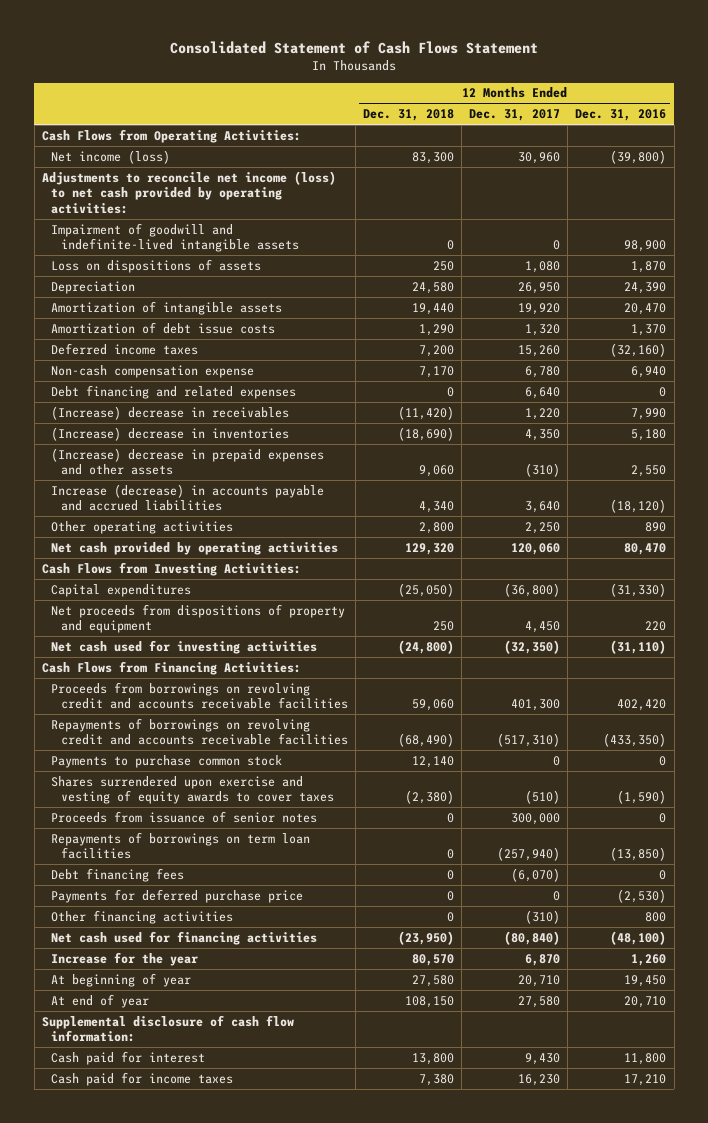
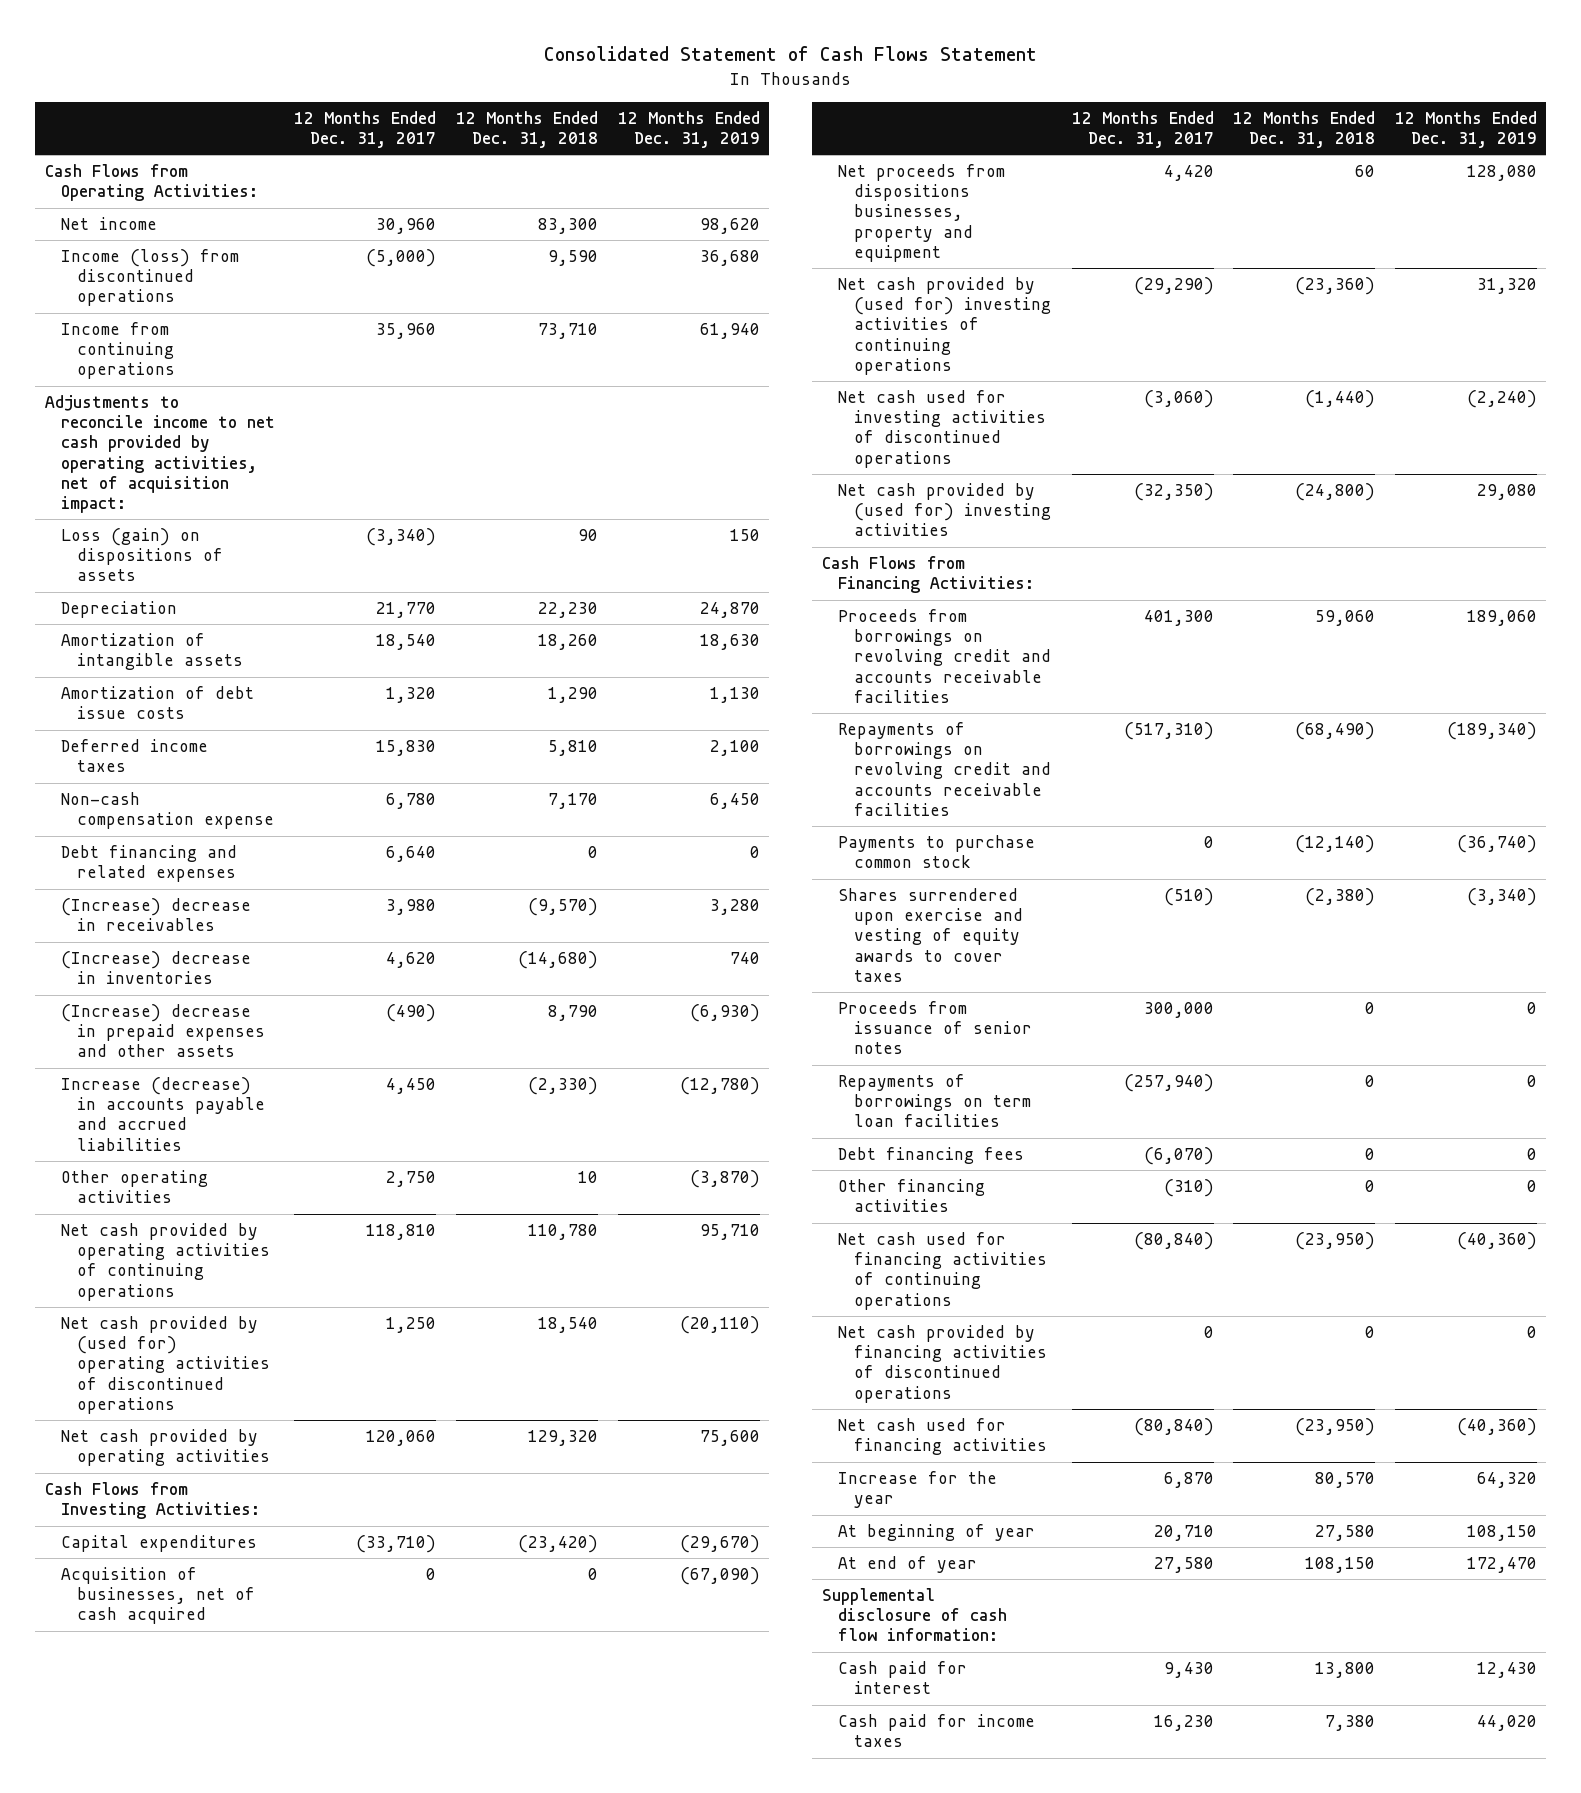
[575,109,667,122] Dec. 31, 2016 -> none
none -> [617,110,760,148] 12 Months Ended Dec. 31, 2019
[51,222,299,253] Impairment of goodwill and indefinite-lived intangible assets -> none
[51,149,171,164] Net income (loss) -> [60,217,157,231] Net income
none -> [60,249,239,307] Income (loss) from discontinued operations
none -> [60,322,176,380] Income from continuing operations
[41,170,336,214] Adjustments to reconcile net income (loss) to net cash provided by operating activities: -> [44,395,275,513] Adjustments to reconcile income to net cash provided by operating activities, net of acquisition impact:
[51,258,262,273] Loss on dispositions of assets -> [60,528,224,582] Loss (gain) on dispositions of assets
[432,260,454,271] 250 -> [578,529,599,542] 90
[525,260,561,273] 1,080 -> [366,528,437,547] (3,340)
[411,281,454,294] 24,580 -> [538,602,599,619] 22,230
[518,281,561,294] 26,950 -> [376,602,437,619] 21,770
[411,302,454,315] 19,440 -> [538,634,599,651] 18,260
[518,302,561,315] 19,920 -> [376,634,437,651] 18,540
[418,344,454,357] 7,200 -> [548,740,599,757] 5,810
[518,344,561,357] 15,260 -> [376,740,437,757] 15,830
[397,405,454,420] (11,420) -> [528,898,599,917] (9,570)
[525,407,561,420] 1,220 -> [386,899,437,916] 3,980
[397,426,454,441] (18,690) -> [518,951,599,970] (14,680)
[525,428,561,441] 4,350 -> [386,952,437,969] 4,620
[418,465,454,478] 9,060 -> [548,1005,599,1022] 8,790
[525,463,561,478] (310) -> [386,1004,437,1023] (490)
[418,501,454,514] 4,340 -> [528,1077,599,1096] (2,330)
[525,501,561,514] 3,640 -> [386,1078,437,1095] 4,450
[418,521,454,534] 2,800 -> [578,1171,599,1184] 10
[525,521,561,534] 2,250 -> [386,1171,437,1188] 2,750
none -> [60,1223,271,1301] Net cash provided by operating activities of continuing operations
none -> [60,1316,271,1414] Net cash provided by (used for) operating activities of discontinued operations
[397,582,454,597] (25,050) -> [518,1535,599,1554] (23,420)
[504,582,561,597] (36,800) -> [356,1535,437,1554] (33,710)
none -> [60,1567,256,1625] Acquisition of businesses, net of cash acquired
[51,603,346,634] Net proceeds from dispositions of property and equipment -> [838,164,1006,262] Net proceeds from dispositions businesses, property and equipment
[432,621,454,632] 250 -> [1355,165,1376,178] 60
[525,621,561,634] 4,450 -> [1163,165,1214,182] 4,420
none -> [838,277,1052,375] Net cash provided by (used for) investing activities of continuing operations
none -> [838,390,1047,468] Net cash used for investing activities of discontinued operations
[51,639,318,654] Net cash used for investing activities -> [838,483,1052,537] Net cash provided by (used for) investing activities
[411,755,454,768] 12,140 -> [1295,835,1376,854] (12,140)
[51,888,304,903] Payments for deferred purchase price -> none
none -> [838,1232,1048,1310] Net cash used for financing activities of continuing operations
none -> [838,1325,1048,1403] Net cash provided by financing activities of discontinued operations

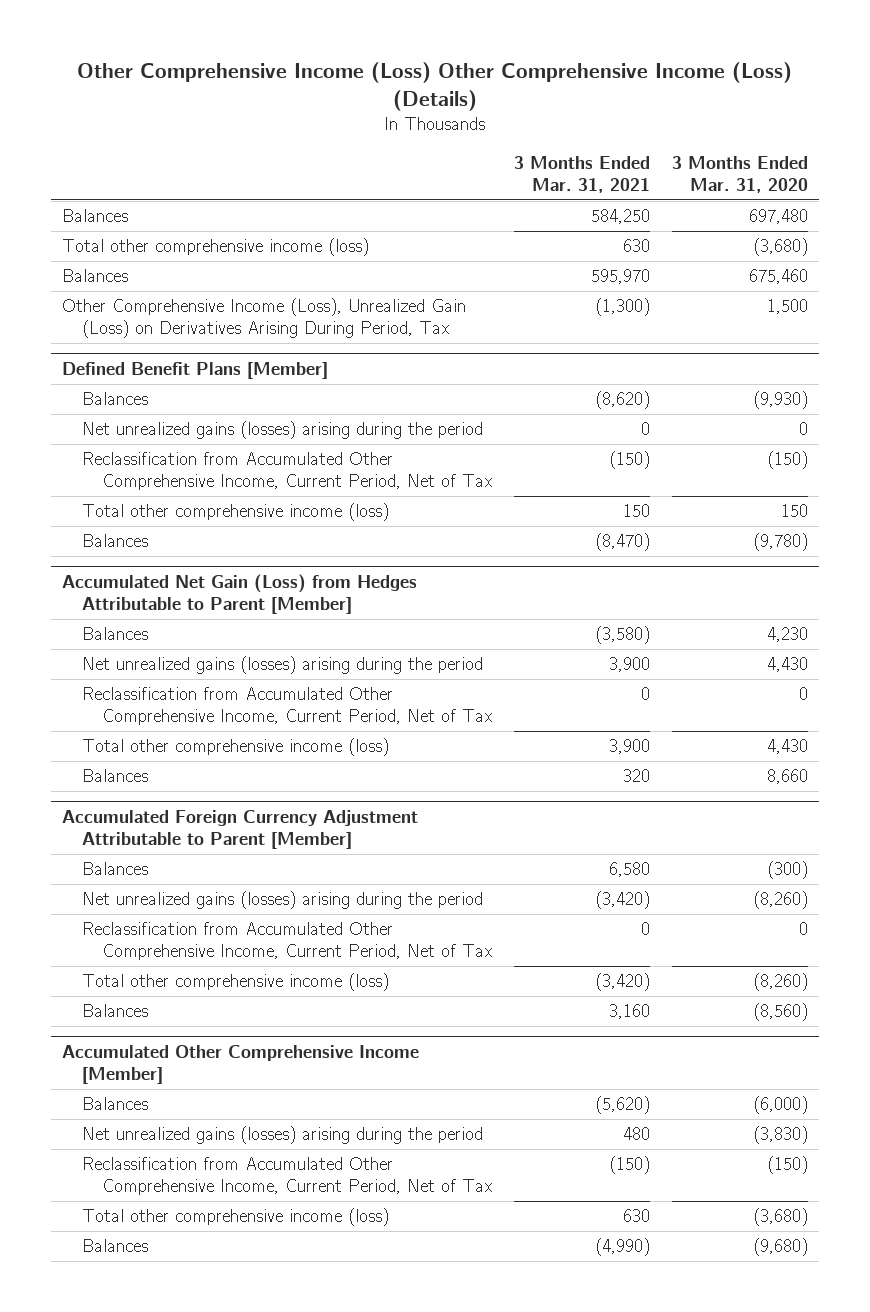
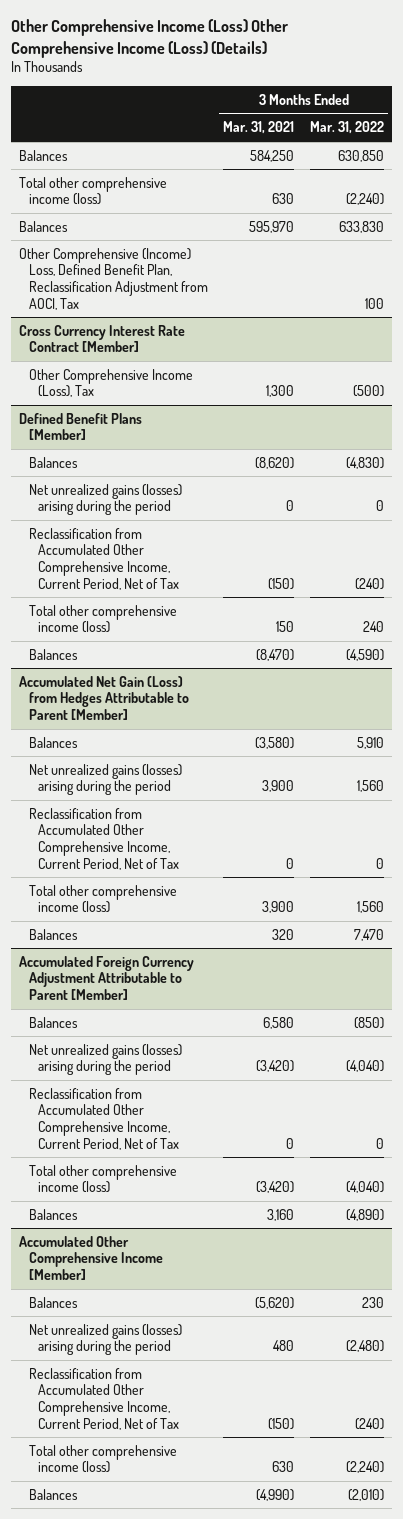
[672,155,809,193] 3 Months Ended Mar. 31, 2020 -> none
none -> [310,121,385,135] Mar. 31, 2022
[61,298,466,339] Other Comprehensive Income (Loss), Unrealized Gain (Loss) on Derivatives Arising During Period, Tax -> none
none -> [18,247,208,310] Other Comprehensive (Income) Loss, Defined Benefit Plan, Reclassification Adjustment from AOCI, Tax
none -> [18,324,185,353] Cross Currency Interest Rate Contract [Member]
none -> [28,368,193,398] Other Comprehensive Income (Loss), Tax

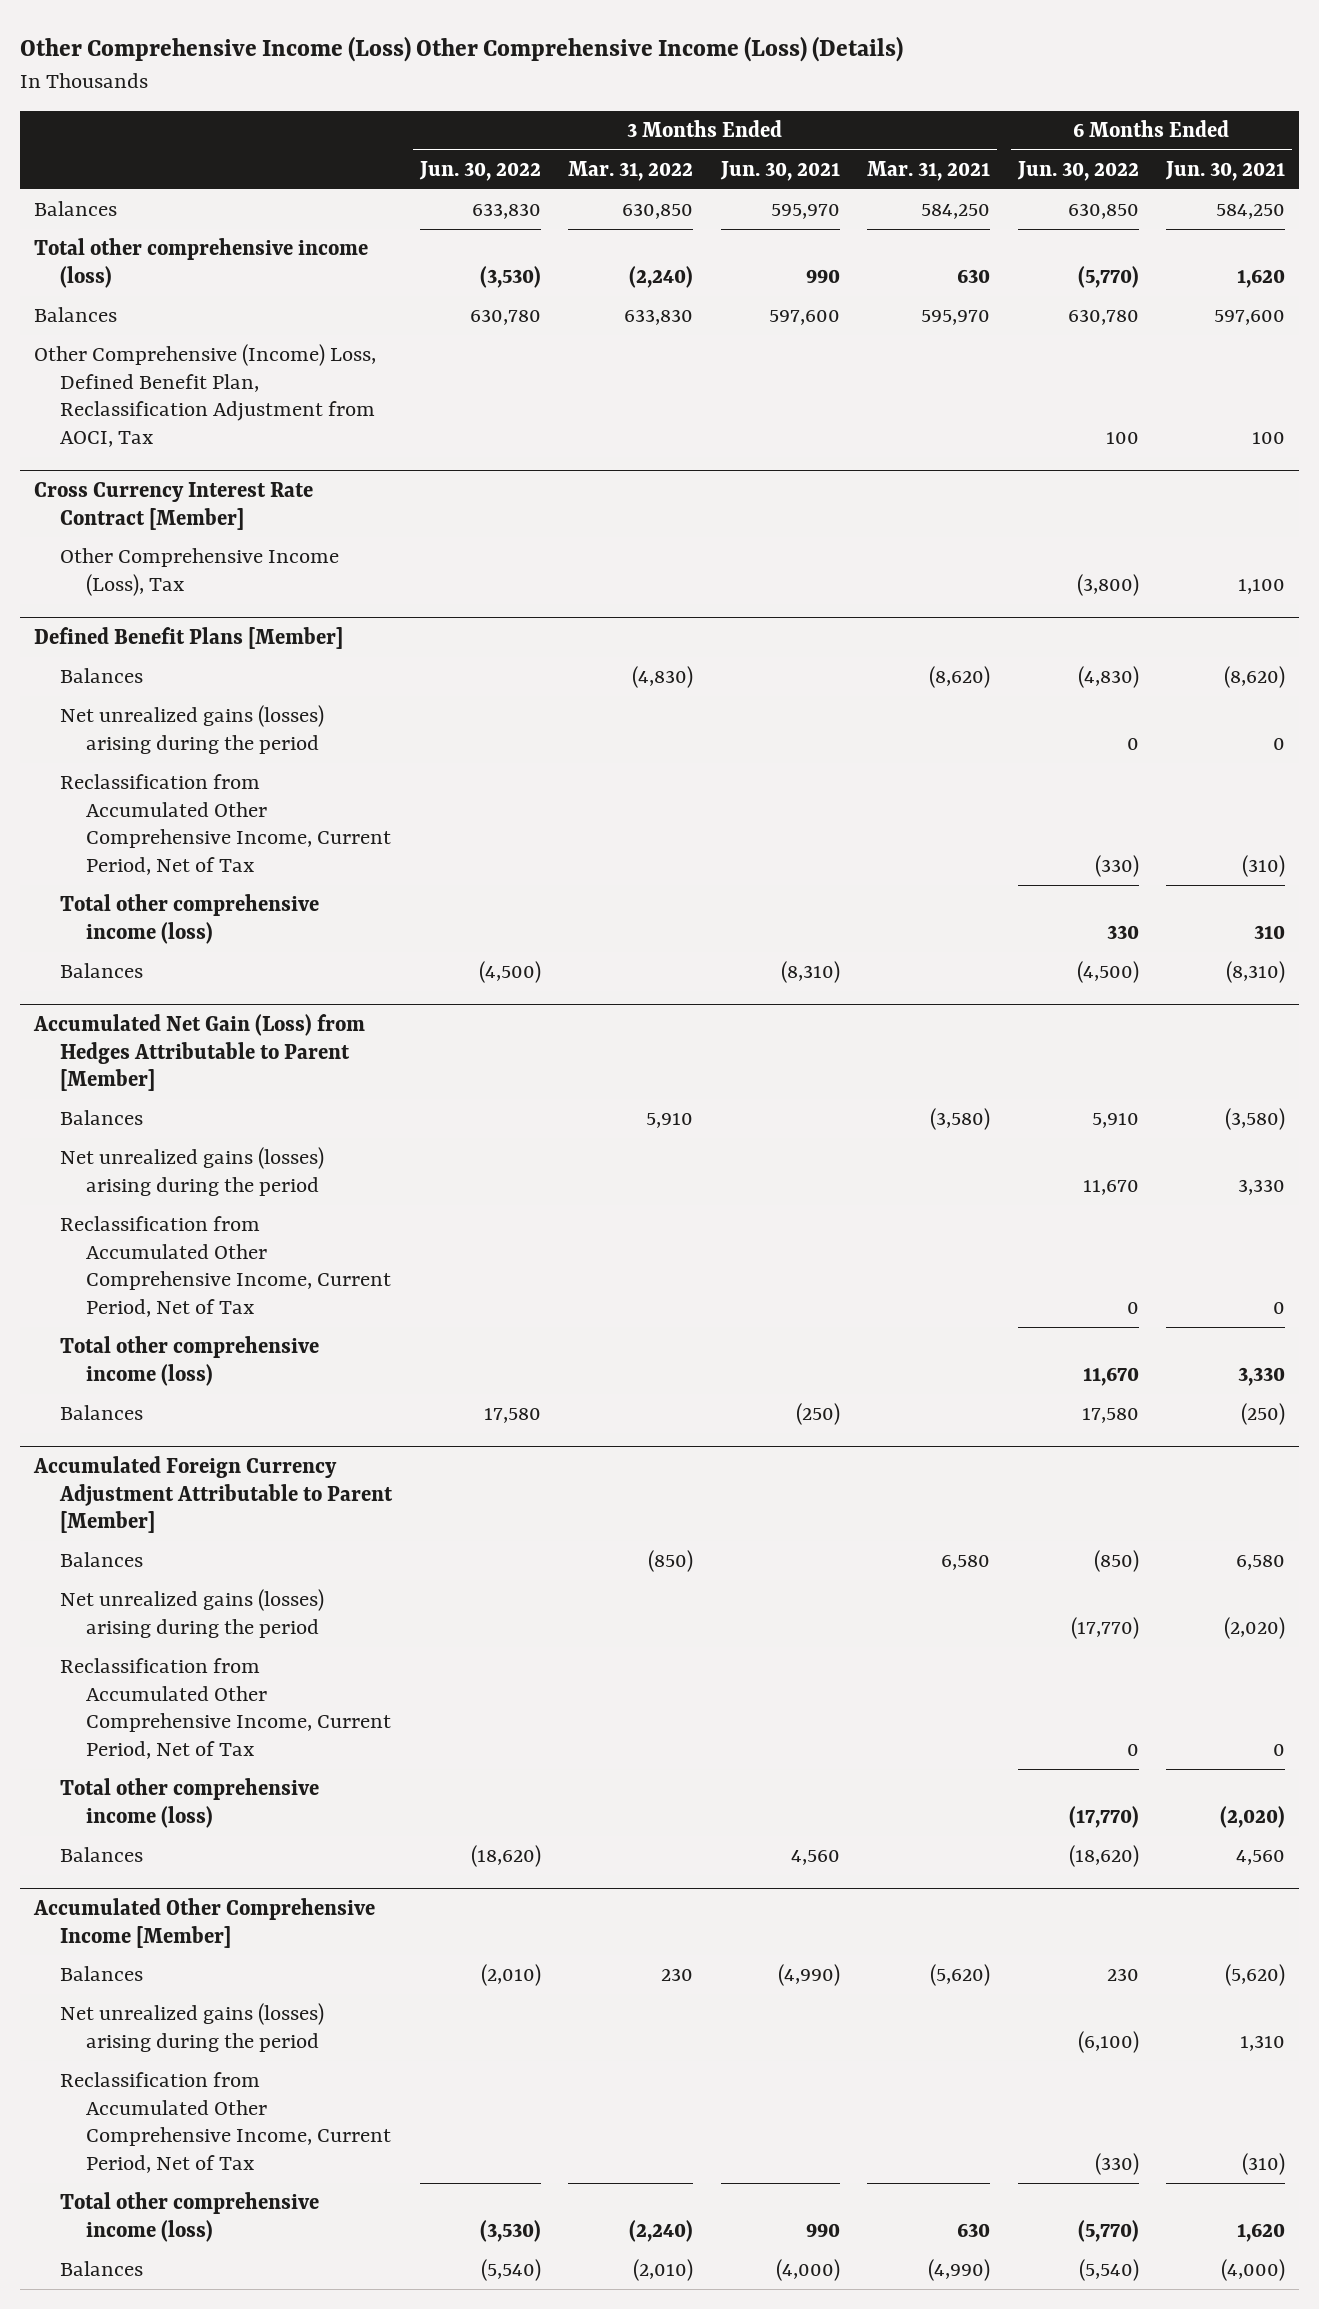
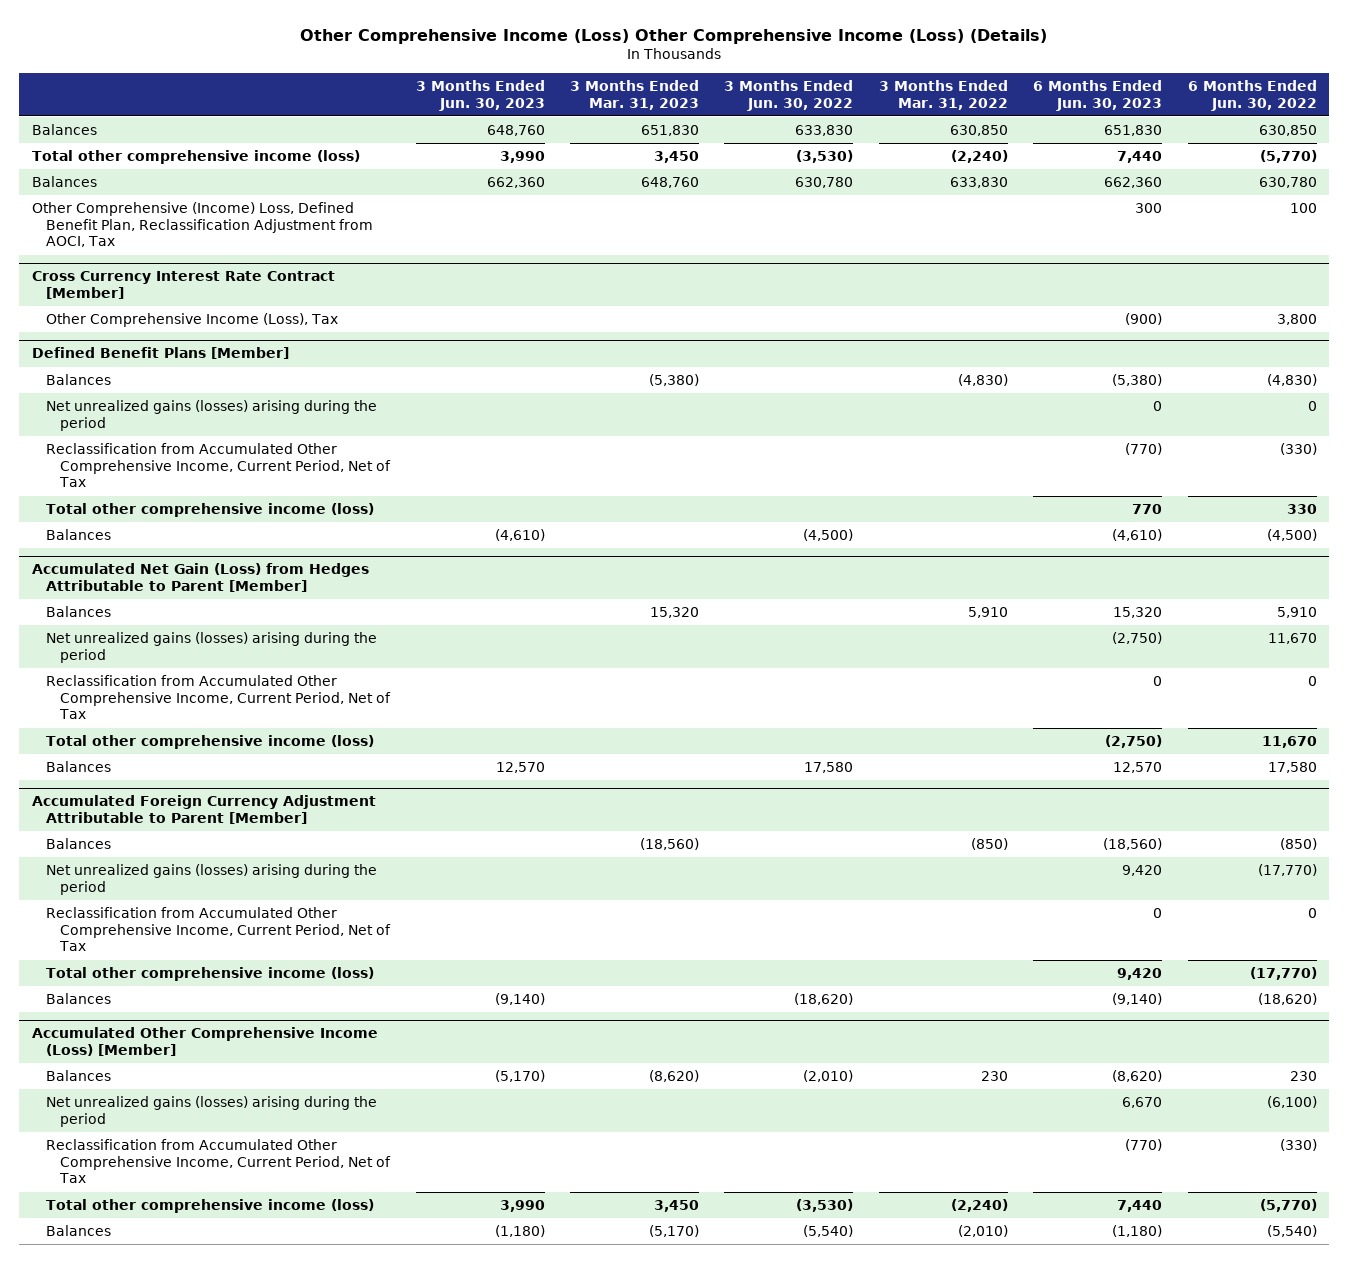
[719,160,840,181] Jun. 30, 2021 -> none
[867,160,991,181] Mar. 31, 2021 -> none
[1165,160,1286,181] Jun. 30, 2021 -> none
none -> [415,79,545,111] 3 Months Ended Jun. 30, 2023
none -> [570,79,700,110] 3 Months Ended Mar. 31, 2023
none -> [1033,79,1163,111] 6 Months Ended Jun. 30, 2023
[1076,573,1139,596] (3,800) -> [1276,314,1317,326] 3,800
[32,1897,375,1948] Accumulated Other Comprehensive Income [Member] -> [32,1027,379,1057] Accumulated Other Comprehensive Income (Loss) [Member]

